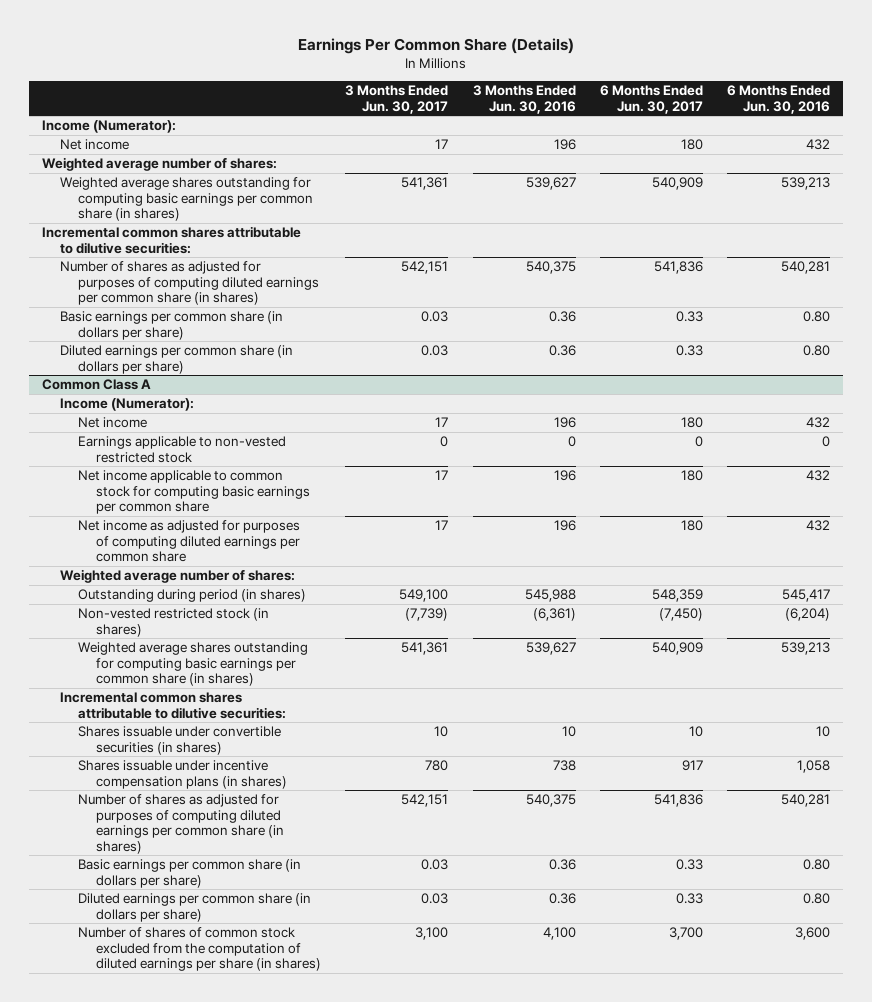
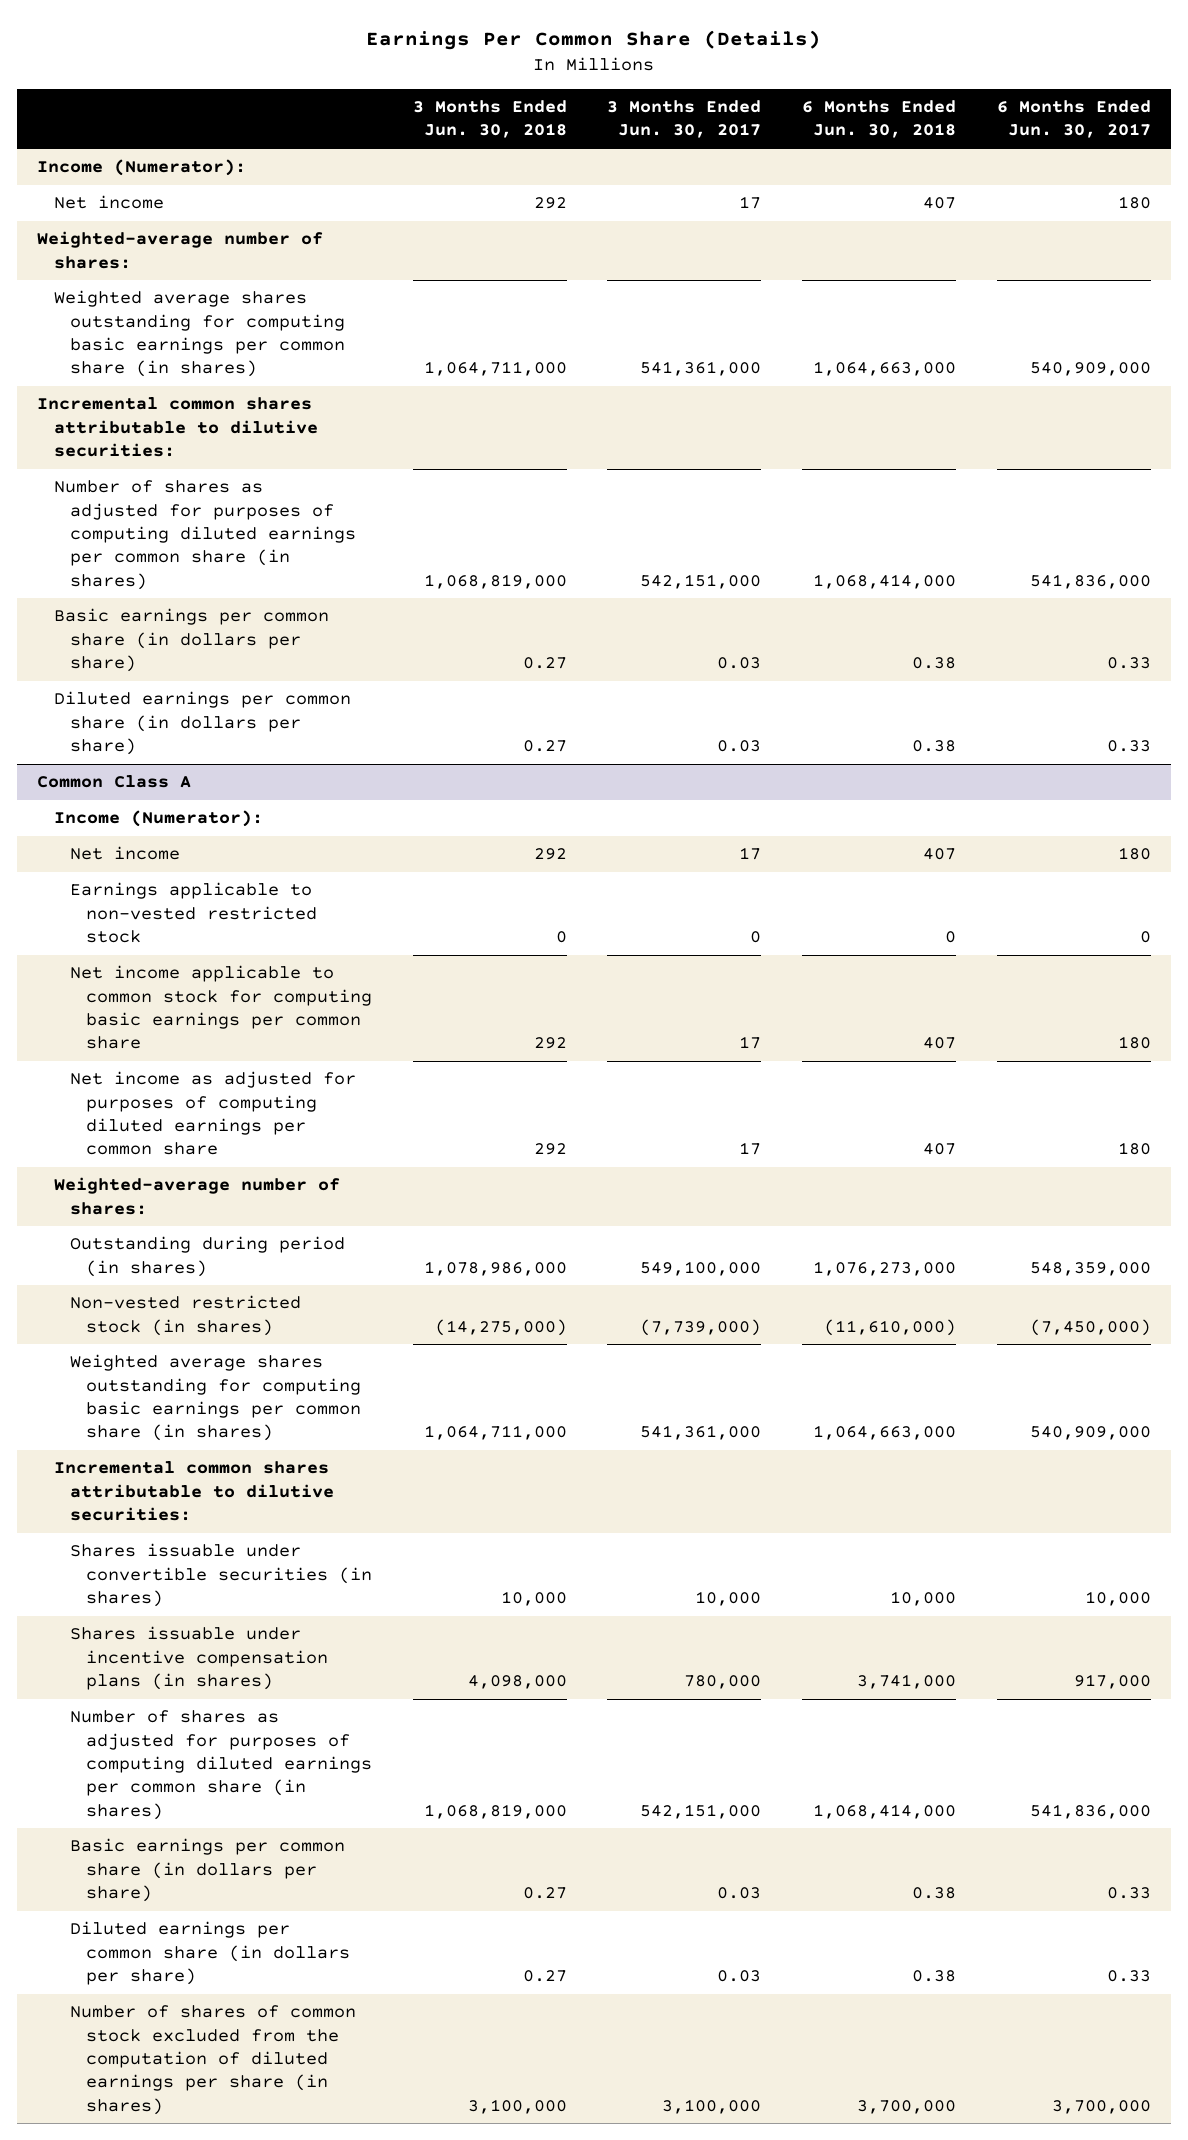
[472,85,576,114] 3 Months Ended Jun. 30, 2016 -> none
[727,85,831,114] 6 Months Ended Jun. 30, 2016 -> none
none -> [412,100,567,139] 3 Months Ended Jun. 30, 2018
none -> [802,100,957,139] 6 Months Ended Jun. 30, 2018
[41,157,277,172] Weighted average number of shares: -> [37,231,324,269] Weighted-average number of shares:
[401,177,449,191] 541,361 -> [640,361,762,377] 541,361,000
[652,177,704,191] 540,909 -> [1029,362,1151,377] 540,909,000
[401,261,449,275] 542,151 -> [640,573,762,589] 542,151,000
[654,261,704,275] 541,836 -> [1029,573,1151,589] 541,836,000
[59,569,295,584] Weighted average number of shares: -> [53,1177,340,1215] Weighted-average number of shares:
[399,589,449,603] 549,100 -> [640,1260,762,1276] 549,100,000
[652,589,704,603] 548,359 -> [1029,1261,1151,1276] 548,359,000
[405,608,449,622] (7,739) -> [640,1318,762,1336] (7,739,000)
[659,608,704,622] (7,450) -> [1029,1318,1151,1336] (7,450,000)
[401,642,449,656] 541,361 -> [640,1425,762,1441] 541,361,000
[652,642,704,656] 540,909 -> [1029,1426,1151,1441] 540,909,000
[434,726,449,738] 10 -> [695,1591,762,1607] 10,000
[689,726,704,738] 10 -> [1084,1591,1151,1607] 10,000
[425,760,449,772] 780 -> [684,1675,762,1690] 780,000
[682,760,704,772] 917 -> [1073,1674,1151,1690] 917,000
[401,794,449,808] 542,151 -> [640,1803,762,1819] 542,151,000
[654,794,704,808] 541,836 -> [1029,1803,1151,1819] 541,836,000
[415,927,449,941] 3,100 -> [662,2098,762,2114] 3,100,000
[669,927,704,941] 3,700 -> [1051,2099,1151,2114] 3,700,000

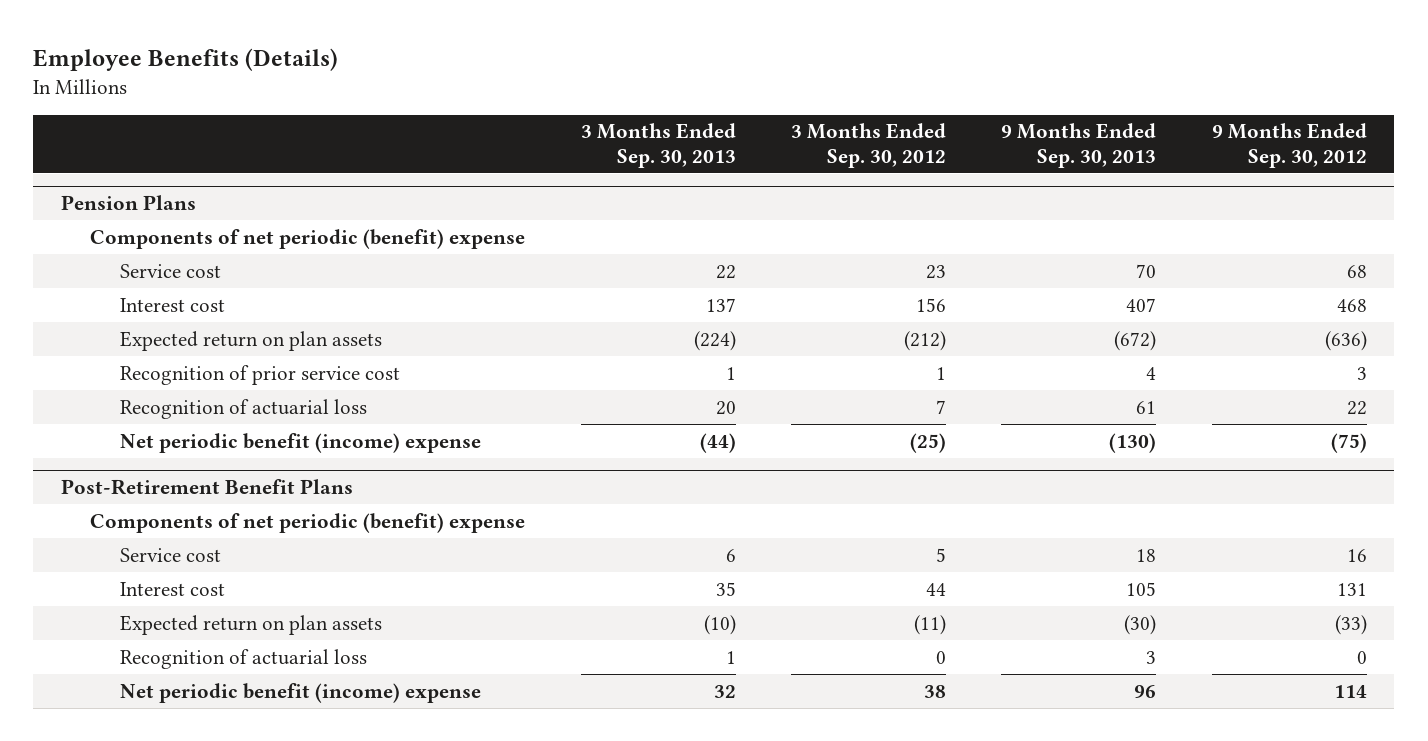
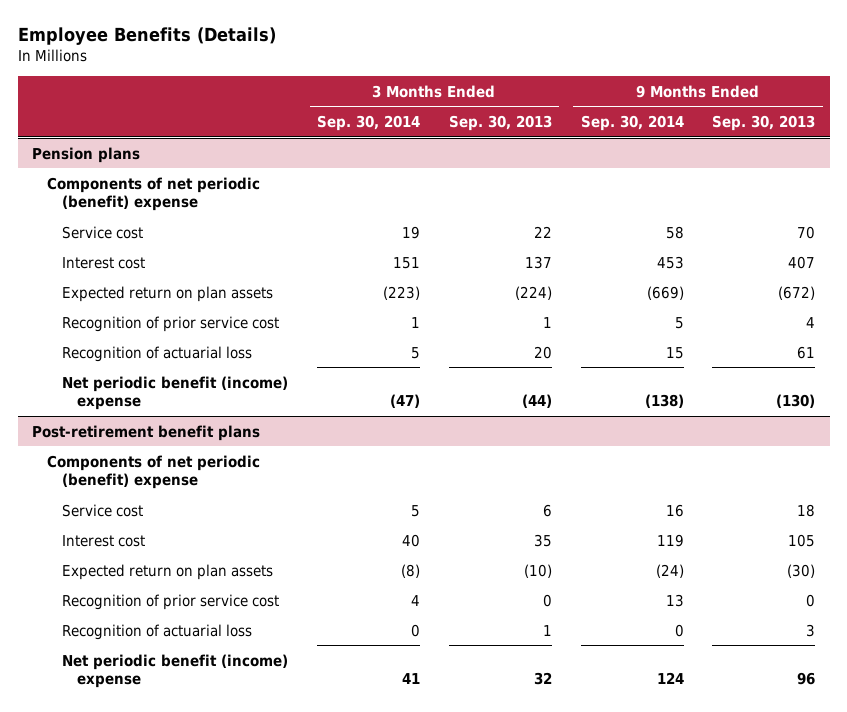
[790,123,946,168] 3 Months Ended Sep. 30, 2012 -> none
[1211,123,1367,168] 9 Months Ended Sep. 30, 2012 -> none
none -> [316,115,420,132] Sep. 30, 2014
none -> [580,115,684,132] Sep. 30, 2014
[60,194,196,210] Pension Plans -> [32,146,141,163] Pension plans
[60,478,353,495] Post-Retirement Benefit Plans -> [32,424,261,441] Post-retirement benefit plans
none -> [62,593,280,610] Recognition of prior service cost

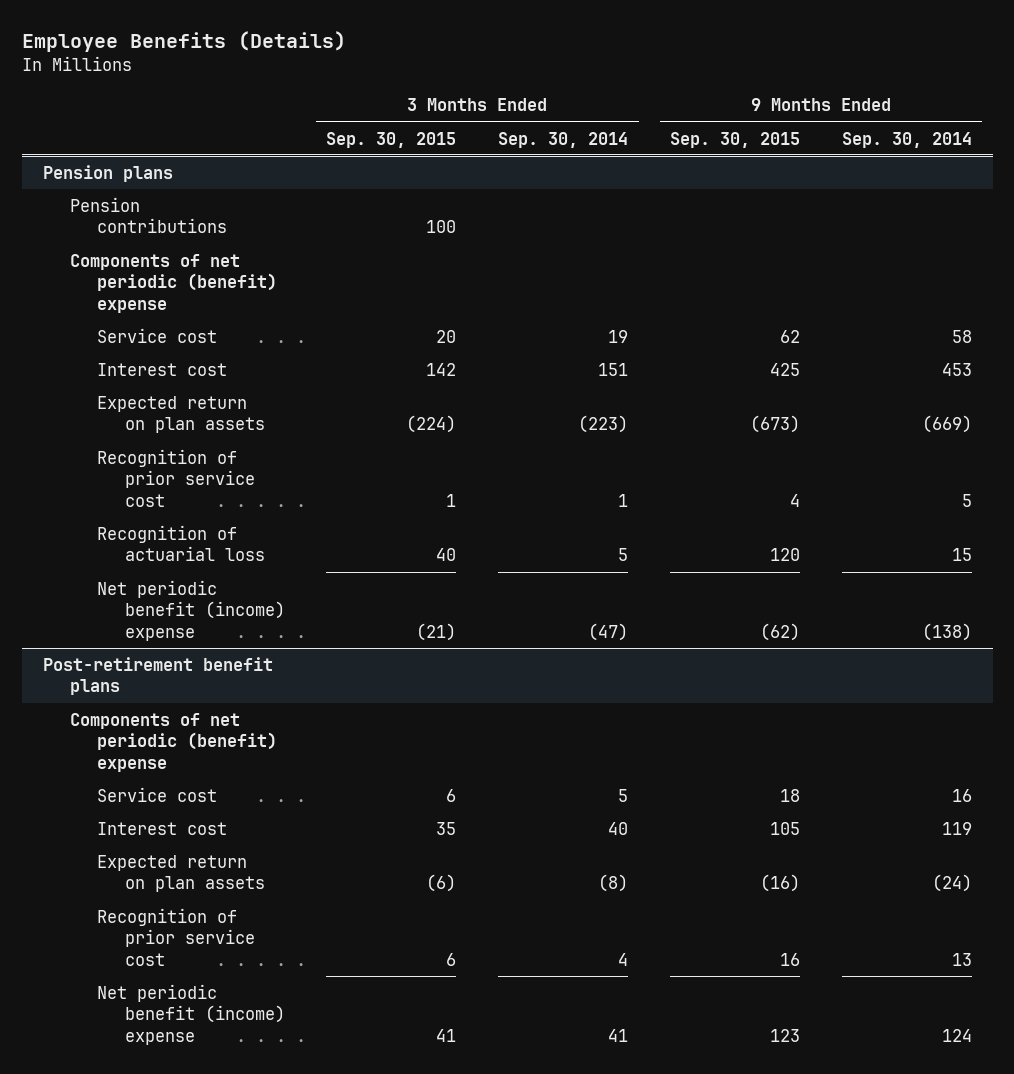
[448,115,552,132] Sep. 30, 2013 -> none
[712,115,816,132] Sep. 30, 2013 -> none
none -> [326,131,457,148] Sep. 30, 2015
none -> [670,131,801,148] Sep. 30, 2015
none -> [69,196,228,234] Pension contributions
[62,623,253,640] Recognition of actuarial loss -> none

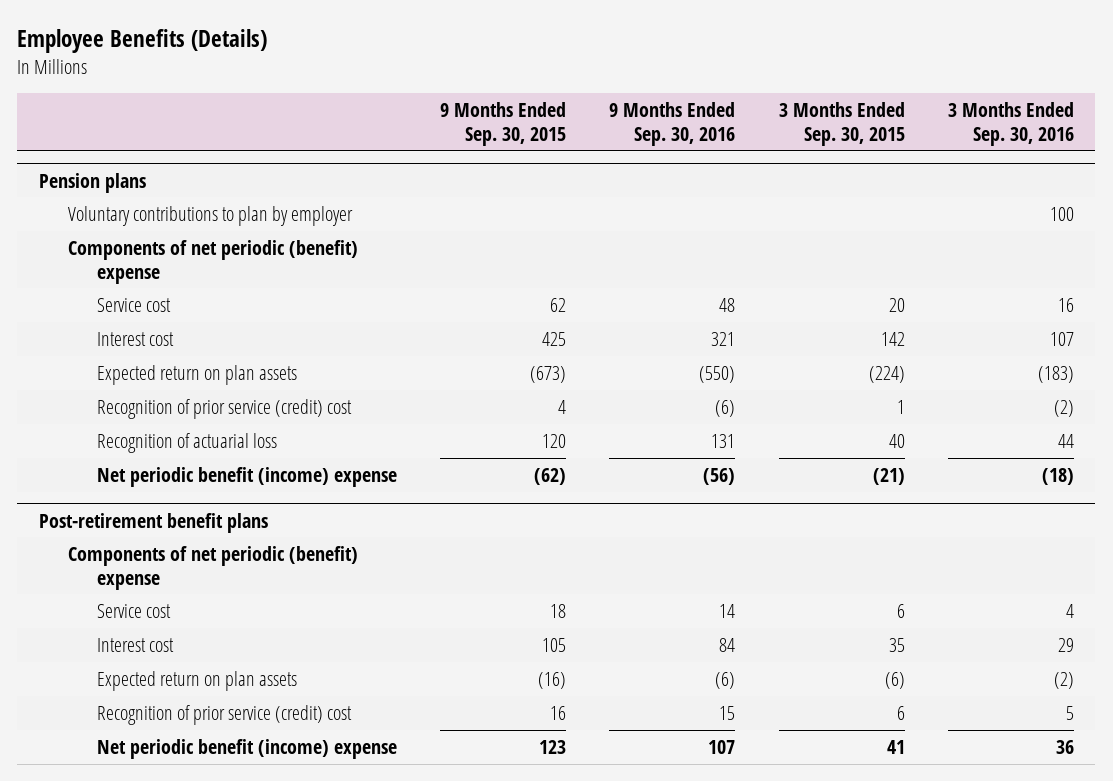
[498,131,629,148] Sep. 30, 2014 -> none
[841,131,972,148] Sep. 30, 2014 -> none
none -> [609,101,736,146] 9 Months Ended Sep. 30, 2016
none -> [947,101,1074,146] 3 Months Ended Sep. 30, 2016
[69,196,228,234] Pension contributions -> none
none -> [67,205,353,226] Voluntary contributions to plan by employer
[97,448,255,507] Recognition of prior service cost -> [96,398,352,419] Recognition of prior service (credit) cost
[97,907,255,966] Recognition of prior service cost -> [96,704,352,725] Recognition of prior service (credit) cost

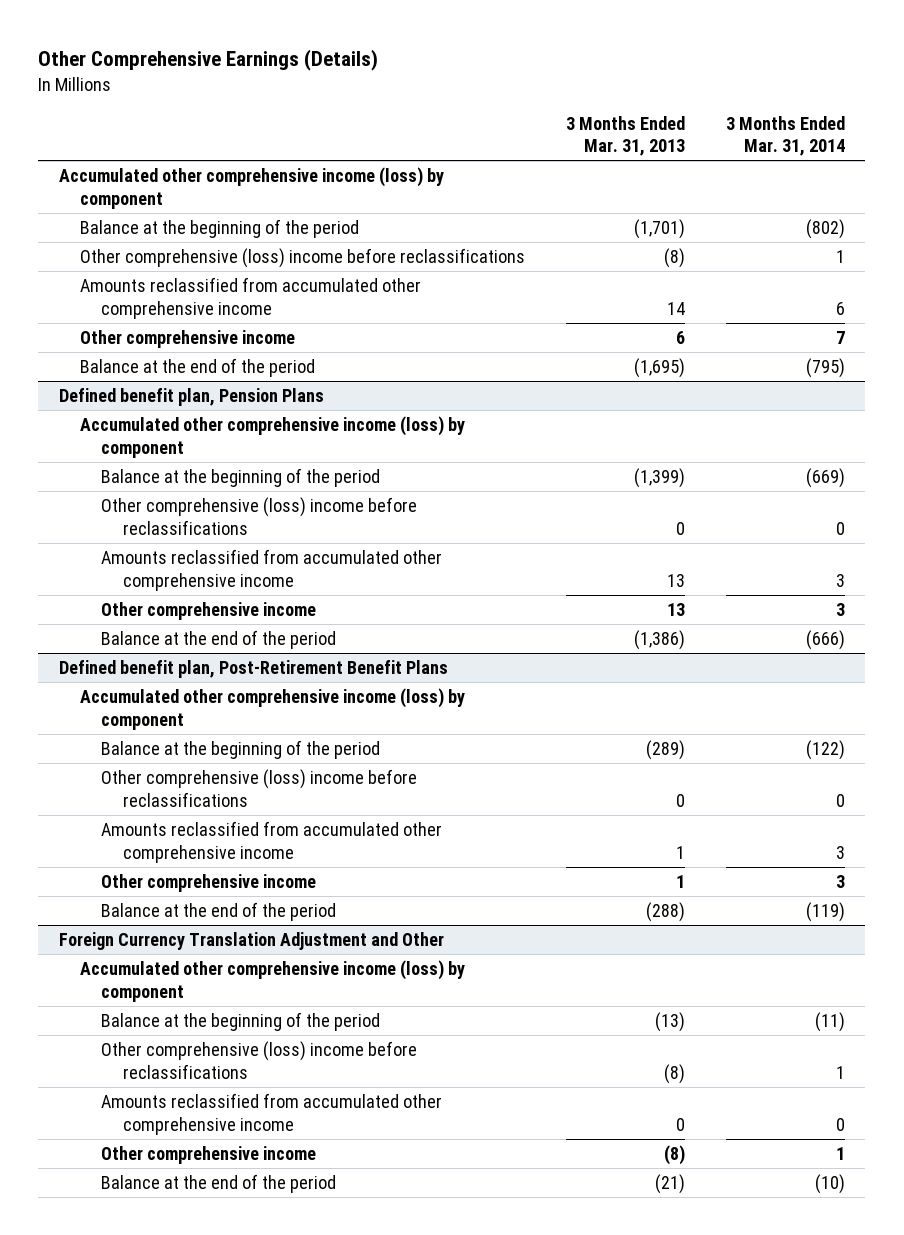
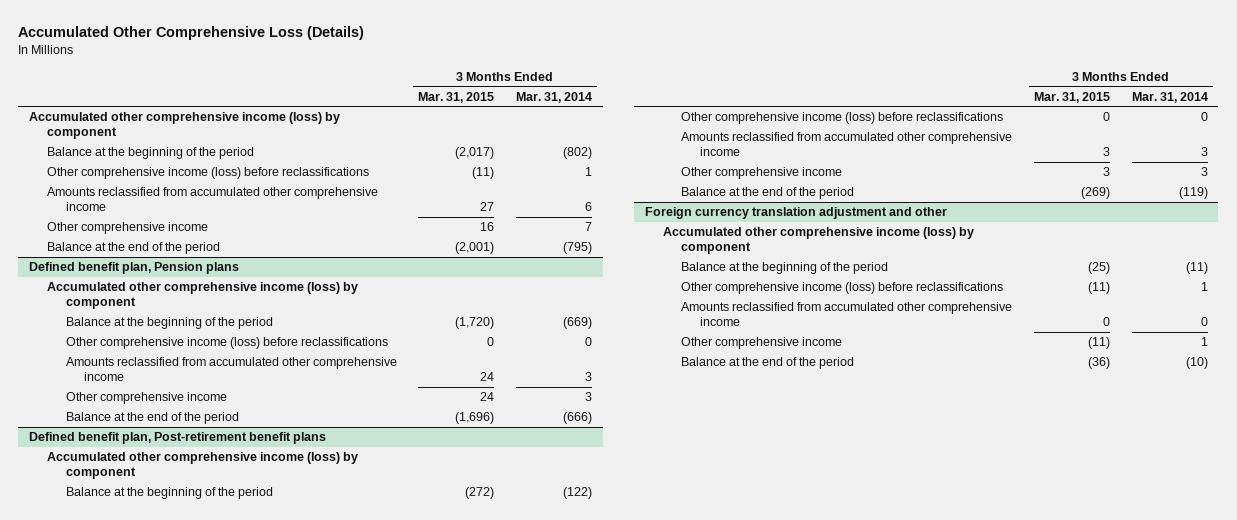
[38,49,379,72] Other Comprehensive Earnings (Details) -> [18,26,365,41] Accumulated Other Comprehensive Loss (Details)
[565,115,685,157] 3 Months Ended Mar. 31, 2013 -> none
none -> [418,91,495,103] Mar. 31, 2015
[80,248,526,269] Other comprehensive (loss) income before reclassifications -> [47,167,370,180] Other comprehensive income (loss) before reclassifications
[58,388,324,407] Defined benefit plan, Pension Plans -> [28,262,239,275] Defined benefit plan, Pension plans
[101,497,418,535] Other comprehensive (loss) income before reclassifications -> [65,337,388,350] Other comprehensive income (loss) before reclassifications
[58,660,448,679] Defined benefit plan, Post-Retirement Benefit Plans -> [28,432,326,445] Defined benefit plan, Post-retirement benefit plans
[101,769,418,807] Other comprehensive (loss) income before reclassifications -> [681,112,1004,125] Other comprehensive income (loss) before reclassifications
[58,932,444,951] Foreign Currency Translation Adjustment and Other -> [644,207,947,220] Foreign currency translation adjustment and other
[101,1041,418,1079] Other comprehensive (loss) income before reclassifications -> [681,282,1004,295] Other comprehensive income (loss) before reclassifications

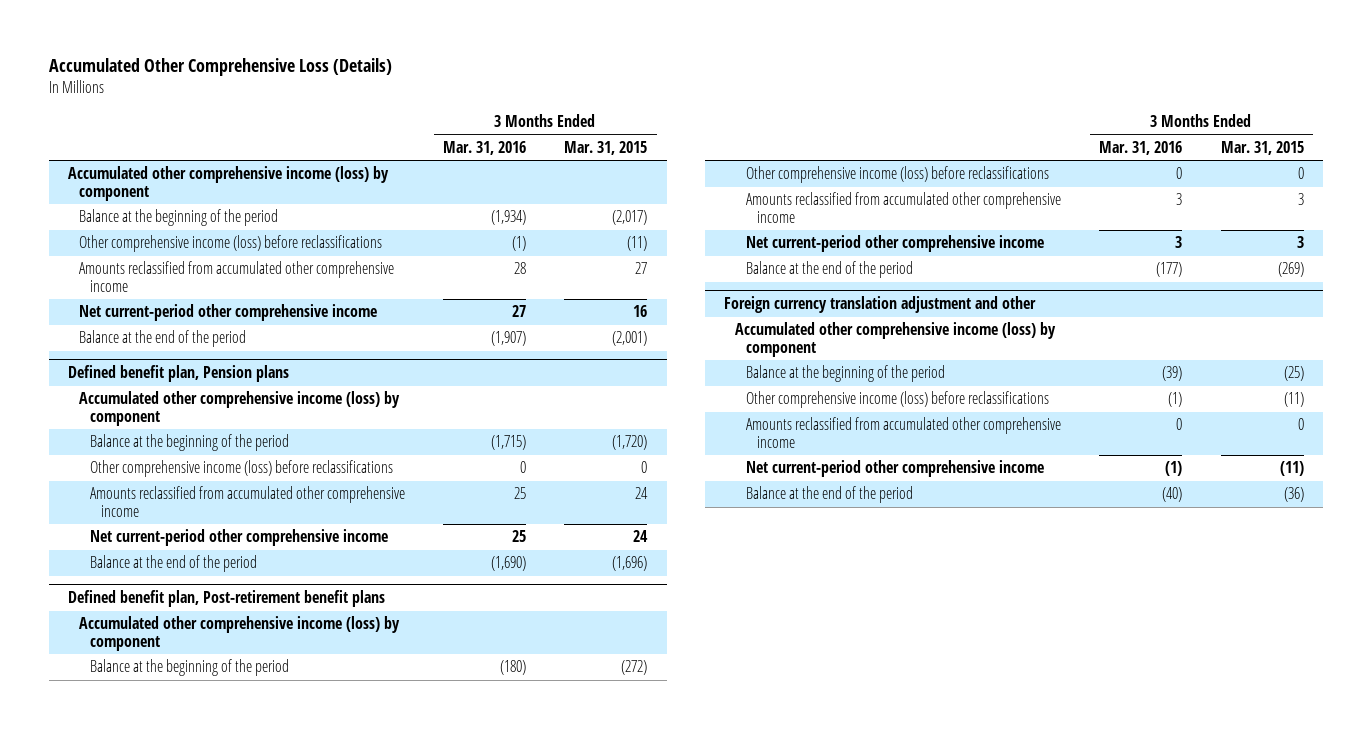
[515,91,592,103] Mar. 31, 2014 -> none
none -> [443,140,527,155] Mar. 31, 2016
[47,222,209,235] Other comprehensive income -> [78,304,377,322] Net current-period other comprehensive income
[65,392,227,405] Other comprehensive income -> [89,529,388,547] Net current-period other comprehensive income
[681,167,843,180] Other comprehensive income -> [746,235,1045,253] Net current-period other comprehensive income
[681,337,843,350] Other comprehensive income -> [746,460,1045,478] Net current-period other comprehensive income

